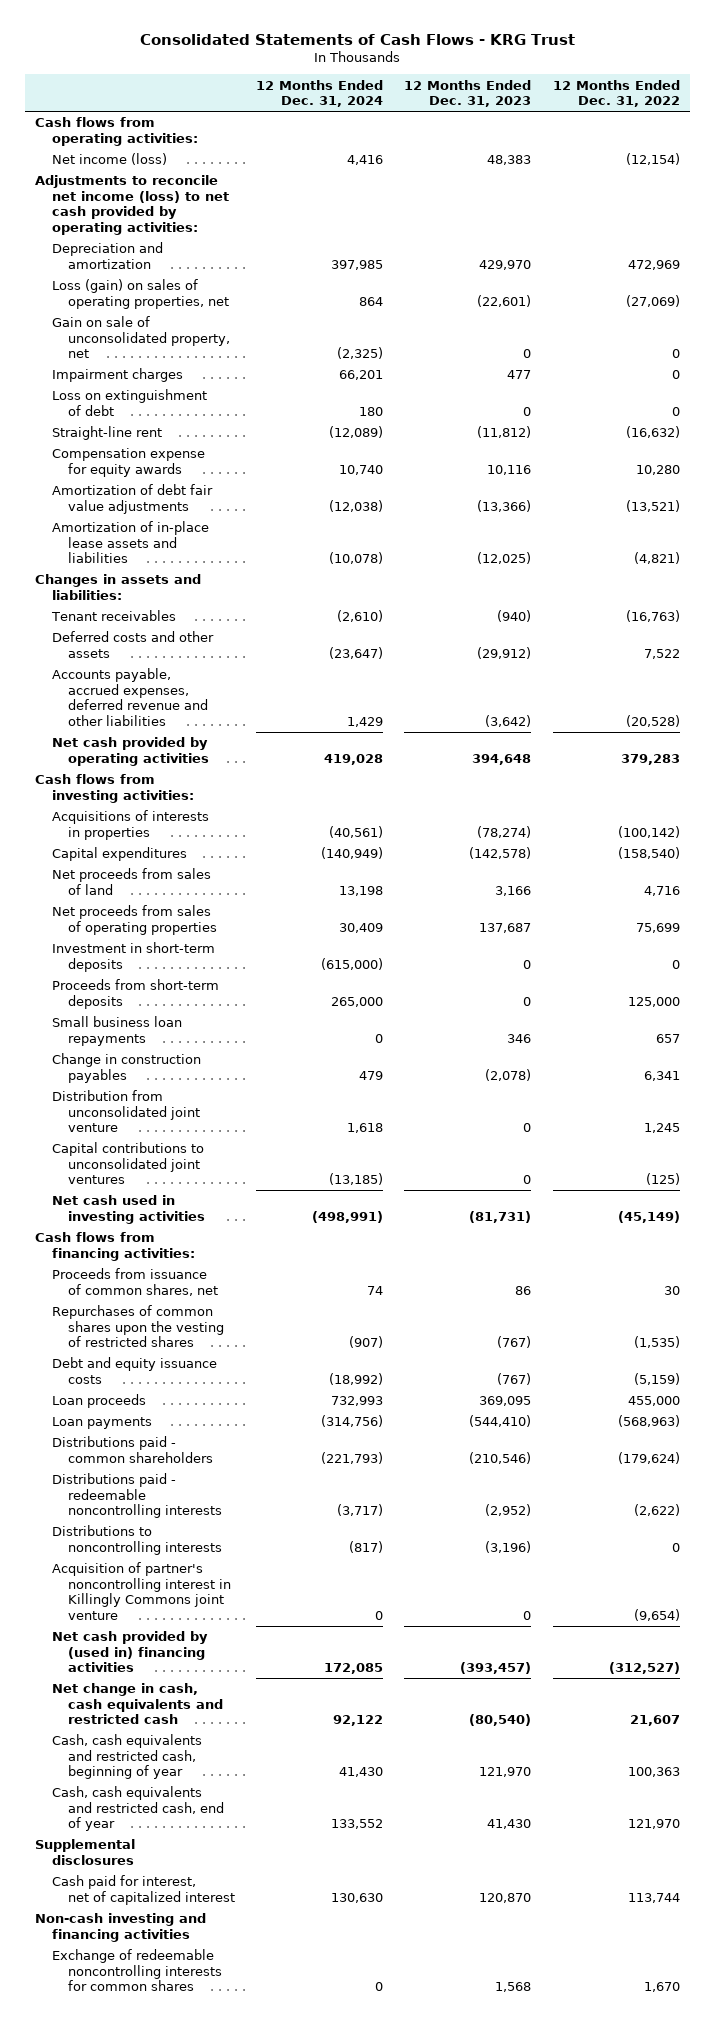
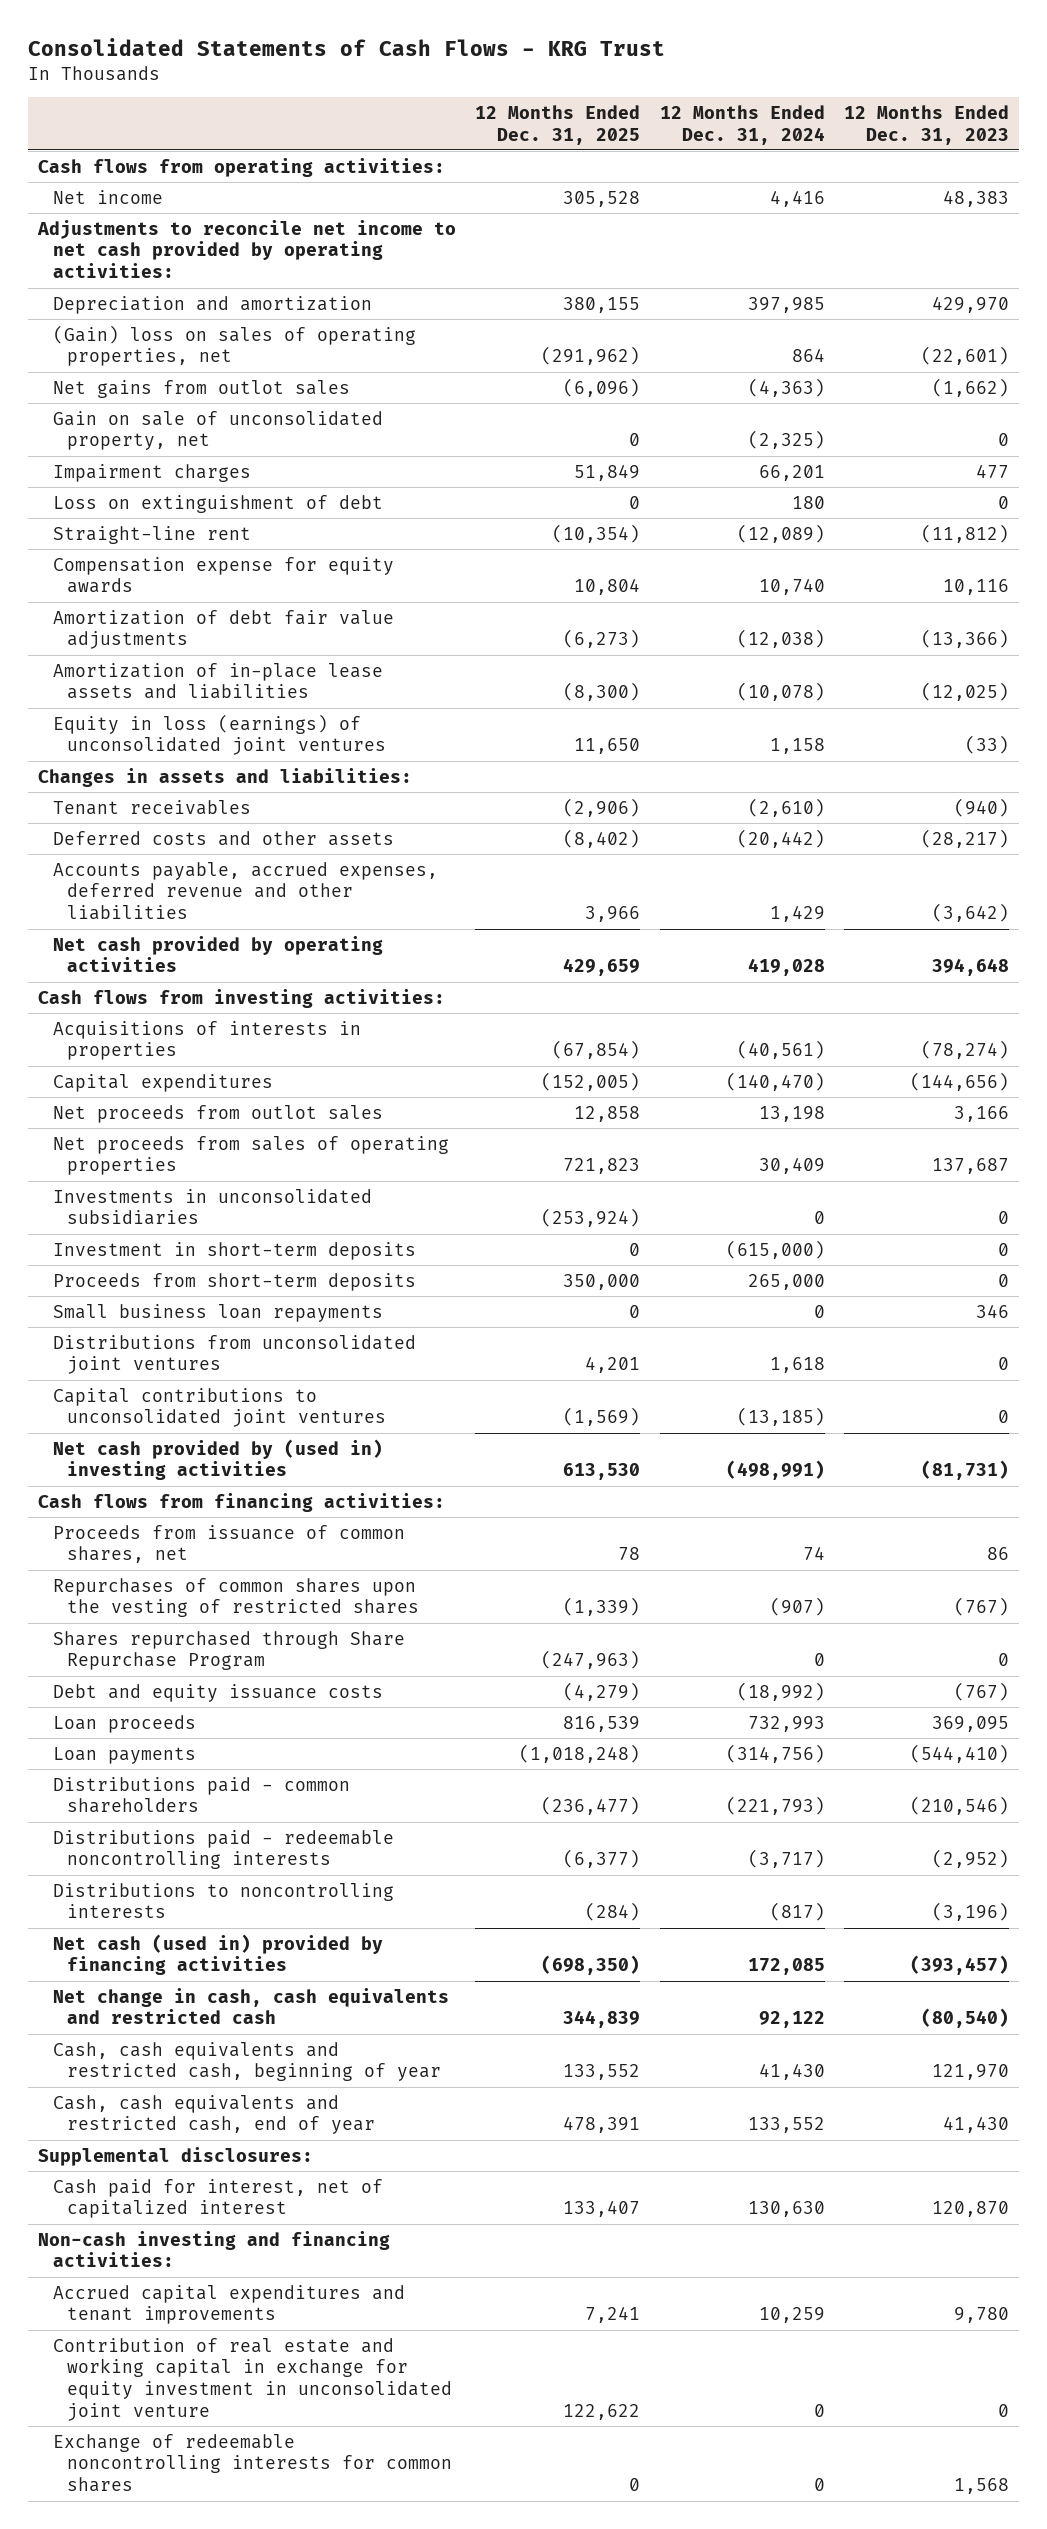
[552,79,680,108] 12 Months Ended Dec. 31, 2022 -> none
none -> [475,104,641,145] 12 Months Ended Dec. 31, 2025
[51,153,167,166] Net income (loss) -> [52,189,163,204] Net income
[35,175,229,235] Adjustments to reconcile net income (loss) to net cash provided by operating activities: -> [36,219,456,279] Adjustments to reconcile net income to net cash provided by operating activities:
[51,279,230,309] Loss (gain) on sales of operating properties, net -> [52,324,416,367] (Gain) loss on sales of operating properties, net
none -> [52,379,350,398] Net gains from outlot sales
none -> [52,713,387,756] Equity in loss (earnings) of unconsolidated joint ventures
[329,646,384,659] (23,647) -> [736,828,825,848] (20,442)
[477,646,532,659] (29,912) -> [921,828,1010,848] (28,217)
[321,847,384,860] (140,949) -> [725,1071,825,1091] (140,470)
[469,847,532,860] (142,578) -> [910,1071,1010,1091] (144,656)
[51,868,211,895] Net proceeds from sales of land -> [52,1104,383,1123] Net proceeds from outlot sales
none -> [52,1188,372,1226] Investments in unconsolidated subsidiaries
[51,1053,201,1083] Change in construction payables -> none
[51,1090,201,1133] Distribution from unconsolidated joint venture -> [52,1334,416,1375] Distributions from unconsolidated joint ventures
[51,1195,206,1224] Net cash used in investing activities -> [52,1438,383,1481] Net cash provided by (used in) investing activities
none -> [52,1630,405,1671] Shares repurchased through Share Repurchase Program
[51,1562,232,1620] Acquisition of partner's noncontrolling interest in Killingly Commons joint venture -> none
[51,1631,208,1673] Net cash provided by (used in) financing activities -> [52,1933,383,1976] Net cash (used in) provided by financing activities
[35,1839,136,1865] Supplemental disclosures -> [37,2146,313,2166] Supplemental disclosures:
[35,1913,207,1942] Non-cash investing and financing activities -> [37,2230,390,2268] Non-cash investing and financing activities:
none -> [52,2284,405,2325] Accrued capital expenditures and tenant improvements
none -> [52,2337,453,2422] Contribution of real estate and working capital in exchange for equity investment in unconsolidated joint venture

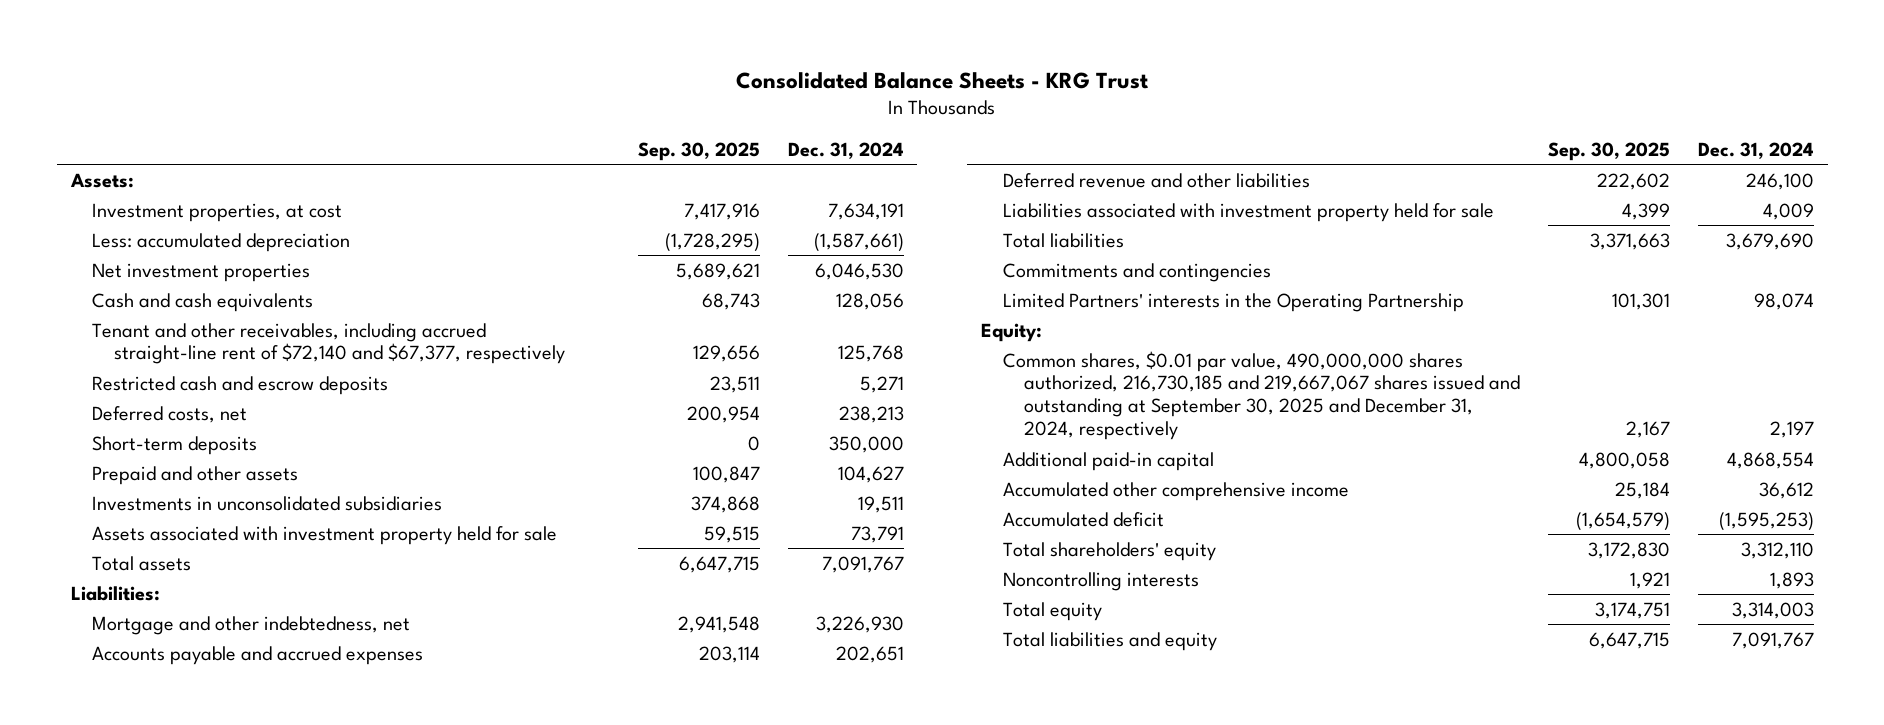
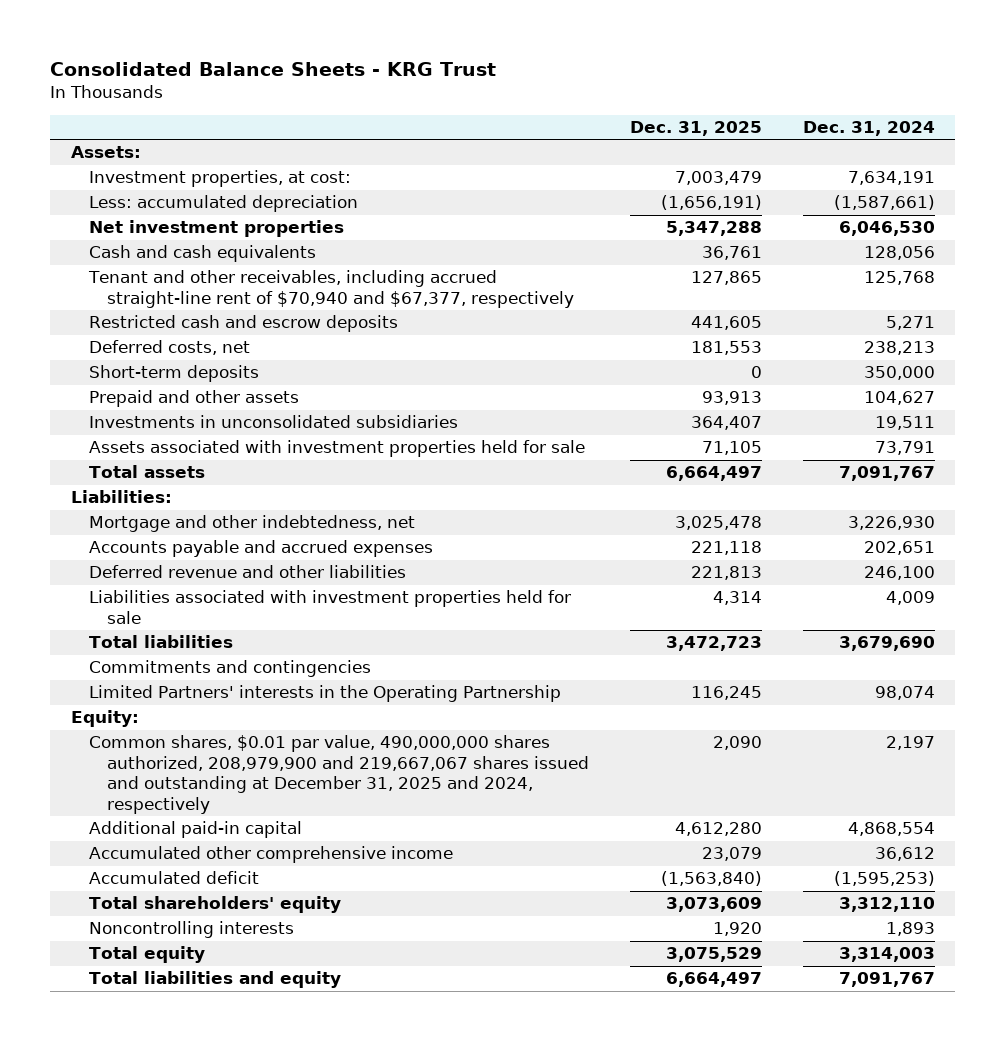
[637,141,760,161] Sep. 30, 2025 -> none
none -> [629,120,762,136] Dec. 31, 2025
[92,202,343,222] Investment properties, at cost -> [88,170,351,188] Investment properties, at cost:
[92,322,566,365] Tenant and other receivables, including accrued straight-line rent of $72,140 and $67,377, respectively -> [87,270,574,308] Tenant and other receivables, including accrued straight-line rent of $70,940 and $67,377, respectively
[92,525,558,545] Assets associated with investment property held for sale -> [88,440,585,458] Assets associated with investment properties held for sale
[1002,202,1494,222] Liabilities associated with investment property held for sale -> [88,590,571,624] Liabilities associated with investment properties held for sale
[1002,350,1521,441] Common shares, $0.01 par value, 490,000,000 shares authorized, 216,730,185 and 219,667,067 shares issued and outstanding at September 30, 2025 and December 31, 2024, respectively -> [88,735,589,814] Common shares, $0.01 par value, 490,000,000 shares authorized, 208,979,900 and 219,667,067 shares issued and outstanding at December 31, 2025 and 2024, respectively

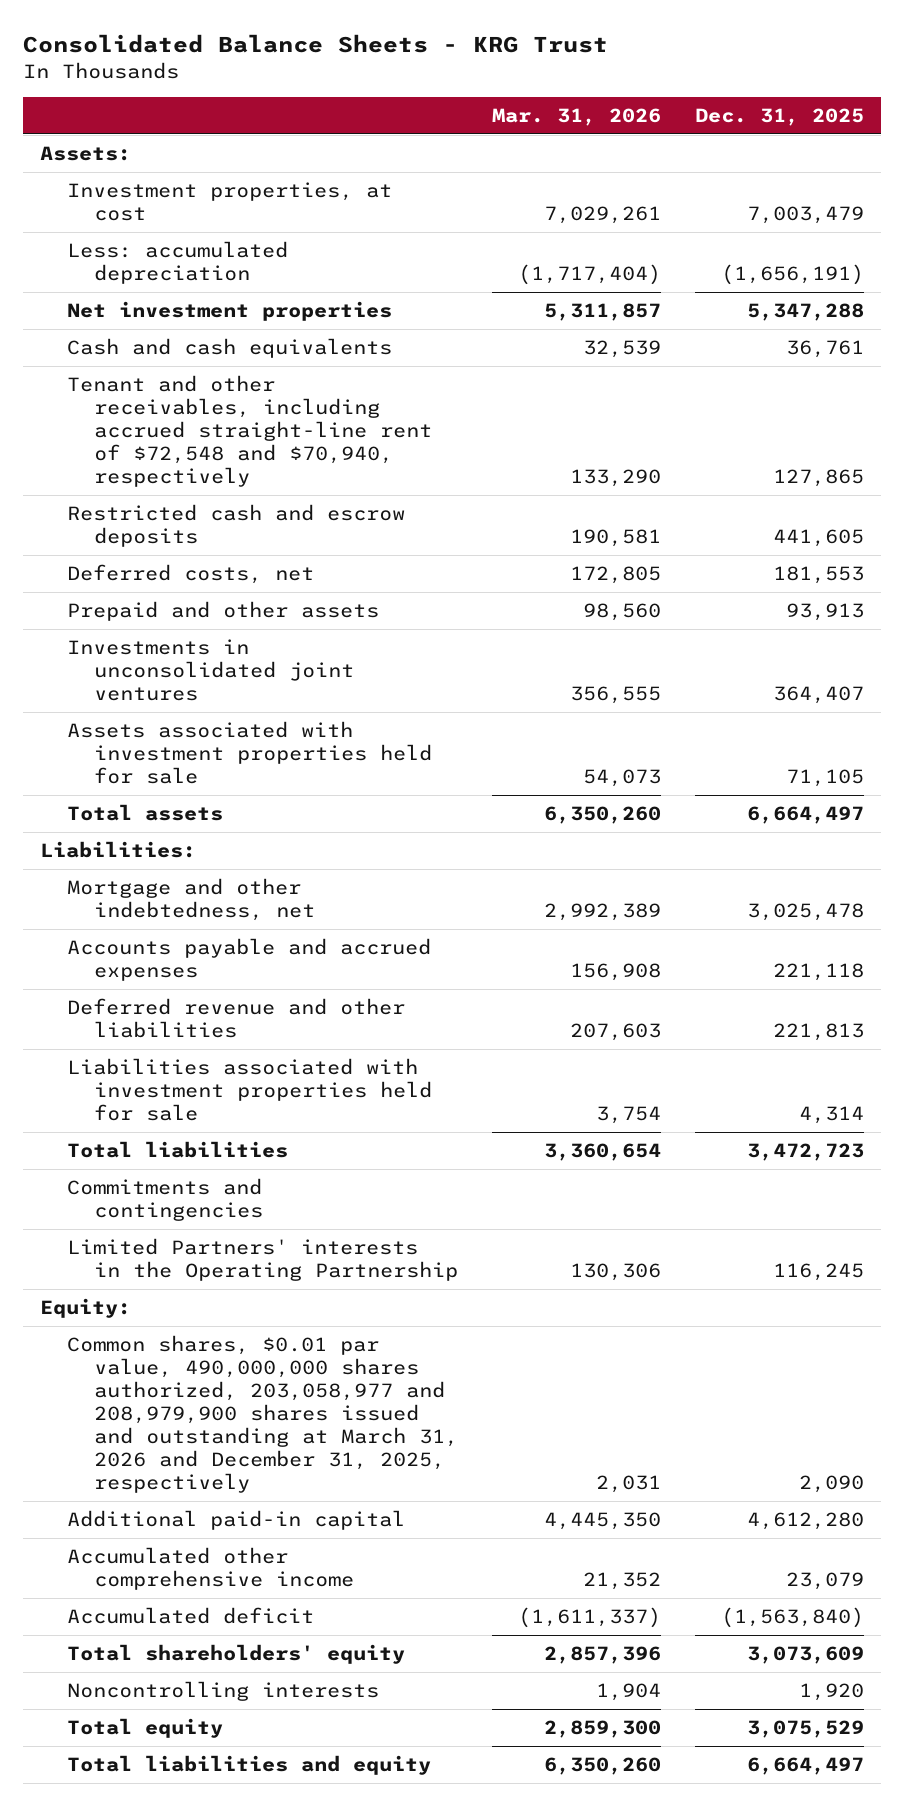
[802,120,935,136] Dec. 31, 2024 -> none
none -> [491,107,661,126] Mar. 31, 2026
[88,170,351,188] Investment properties, at cost: -> [66,182,392,222] Investment properties, at cost
[87,270,574,308] Tenant and other receivables, including accrued straight-line rent of $70,940 and $67,377, respectively -> [66,375,432,488] Tenant and other receivables, including accrued straight-line rent of $72,548 and $70,940, respectively
[88,365,259,383] Short-term deposits -> none
[88,415,458,429] Investments in unconsolidated subsidiaries -> [66,639,354,702] Investments in unconsolidated joint ventures
[88,735,589,814] Common shares, $0.01 par value, 490,000,000 shares authorized, 208,979,900 and 219,667,067 shares issued and outstanding at December 31, 2025 and 2024, respectively -> [66,1335,458,1494] Common shares, $0.01 par value, 490,000,000 shares authorized, 203,058,977 and 208,979,900 shares issued and outstanding at March 31, 2026 and December 31, 2025, respectively

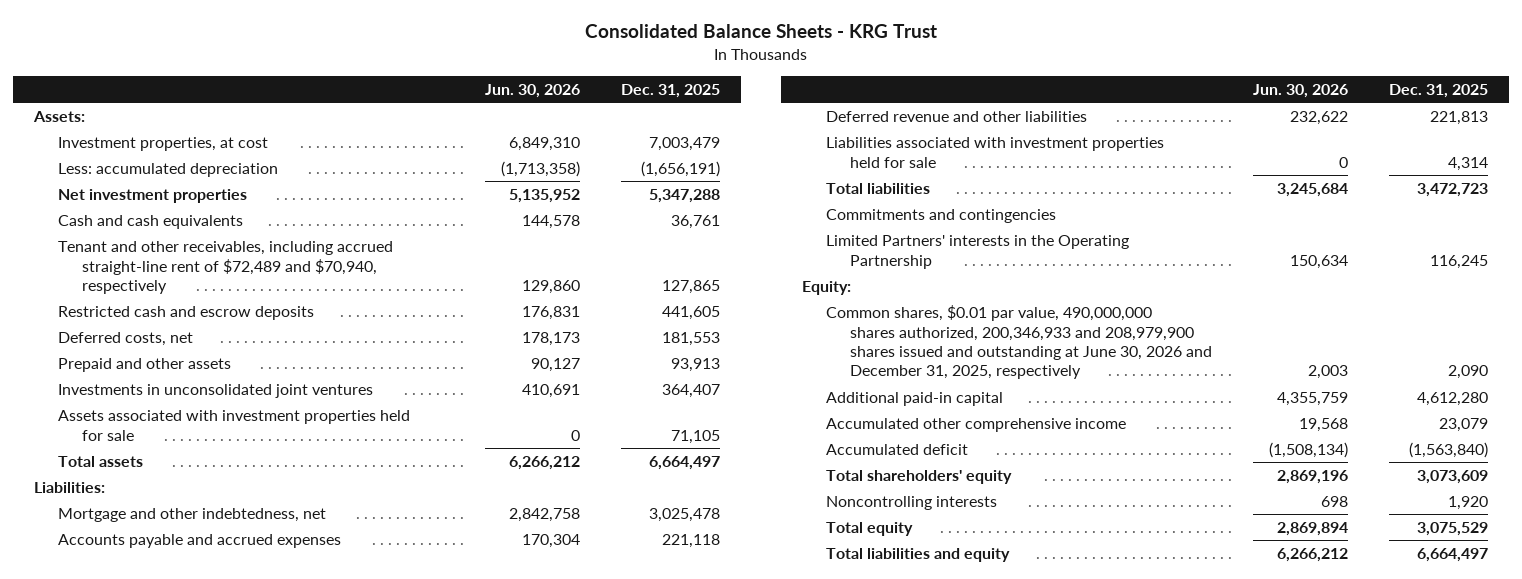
[491,107,661,126] Mar. 31, 2026 -> none
none -> [484,84,580,99] Jun. 30, 2026
[66,375,432,488] Tenant and other receivables, including accrued straight-line rent of $72,548 and $70,940, respectively -> [57,241,393,294] Tenant and other receivables, including accrued straight-line rent of $72,489 and $70,940, respectively
[66,1335,458,1494] Common shares, $0.01 par value, 490,000,000 shares authorized, 203,058,977 and 208,979,900 shares issued and outstanding at March 31, 2026 and December 31, 2025, respectively -> [825,305,1212,380] Common shares, $0.01 par value, 490,000,000 shares authorized, 200,346,933 and 208,979,900 shares issued and outstanding at June 30, 2026 and December 31, 2025, respectively

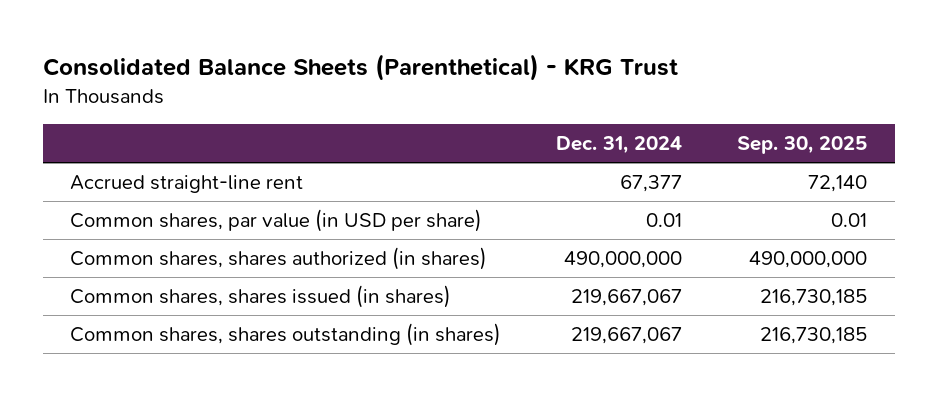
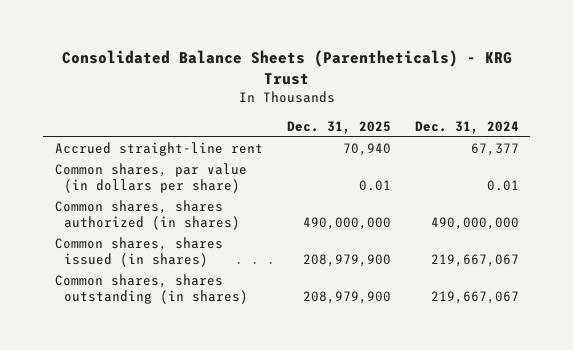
[42,54,678,82] Consolidated Balance Sheets (Parenthetical) - KRG Trust -> [61,50,512,86] Consolidated Balance Sheets (Parentheticals) - KRG Trust
[737,136,868,155] Sep. 30, 2025 -> none
none -> [286,120,391,134] Dec. 31, 2025
[70,209,483,233] Common shares, par value (in USD per share) -> [54,163,247,194] Common shares, par value (in dollars per share)

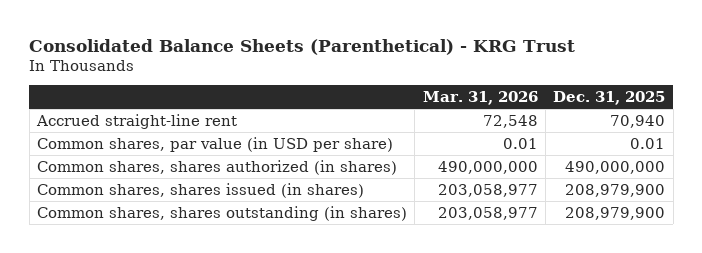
[61,50,512,86] Consolidated Balance Sheets (Parentheticals) - KRG Trust -> [29,38,576,55] Consolidated Balance Sheets (Parenthetical) - KRG Trust
[414,120,519,134] Dec. 31, 2024 -> none
none -> [422,90,538,105] Mar. 31, 2026
[54,163,247,194] Common shares, par value (in dollars per share) -> [37,136,394,152] Common shares, par value (in USD per share)

